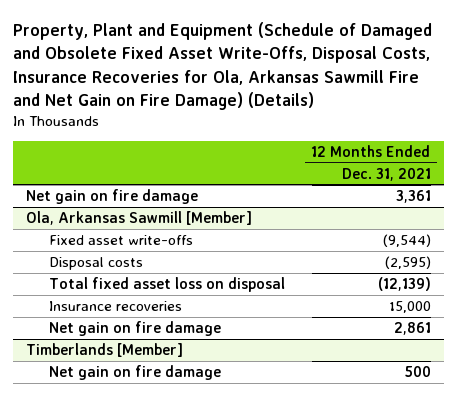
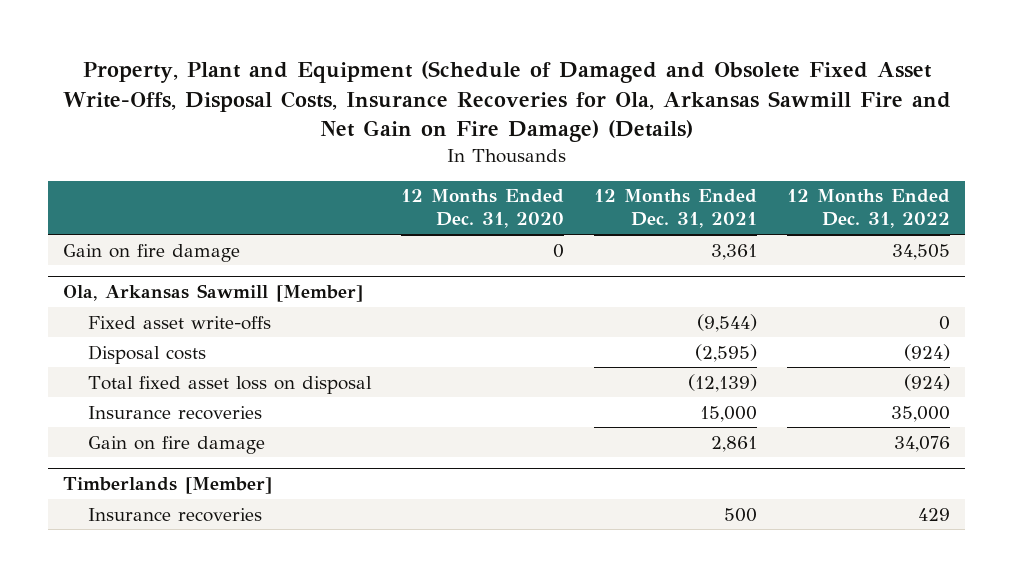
none -> [401,189,565,229] 12 Months Ended Dec. 31, 2020
none -> [787,189,951,229] 12 Months Ended Dec. 31, 2022
[26,188,199,204] Net gain on fire damage -> [62,243,240,262] Gain on fire damage
[48,320,221,336] Net gain on fire damage -> [88,435,266,454] Gain on fire damage
[48,364,221,380] Net gain on fire damage -> none
none -> [88,507,263,522] Insurance recoveries

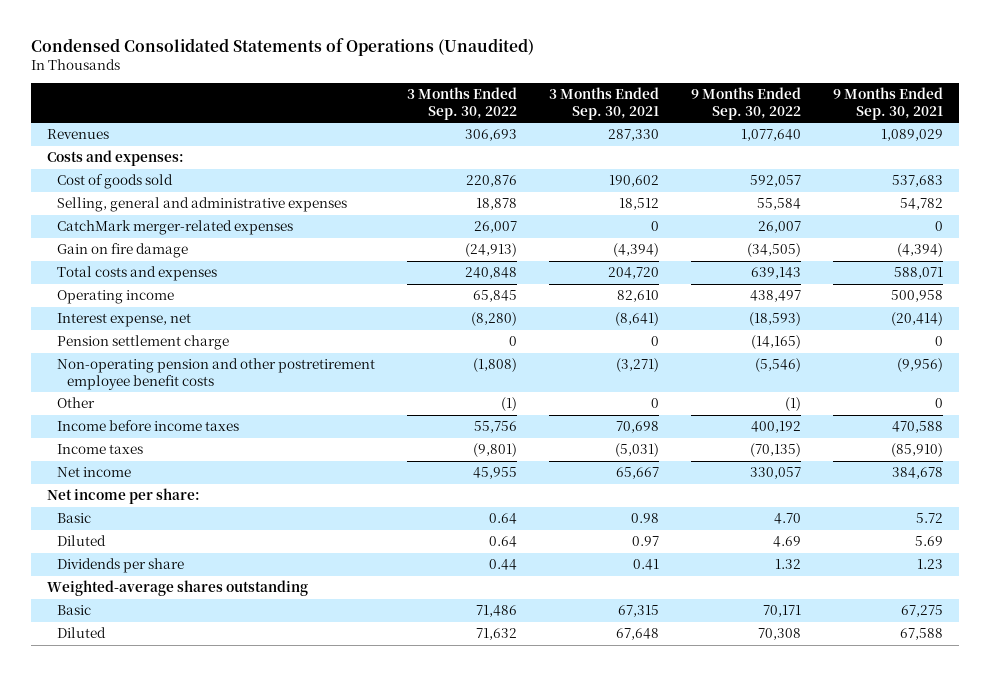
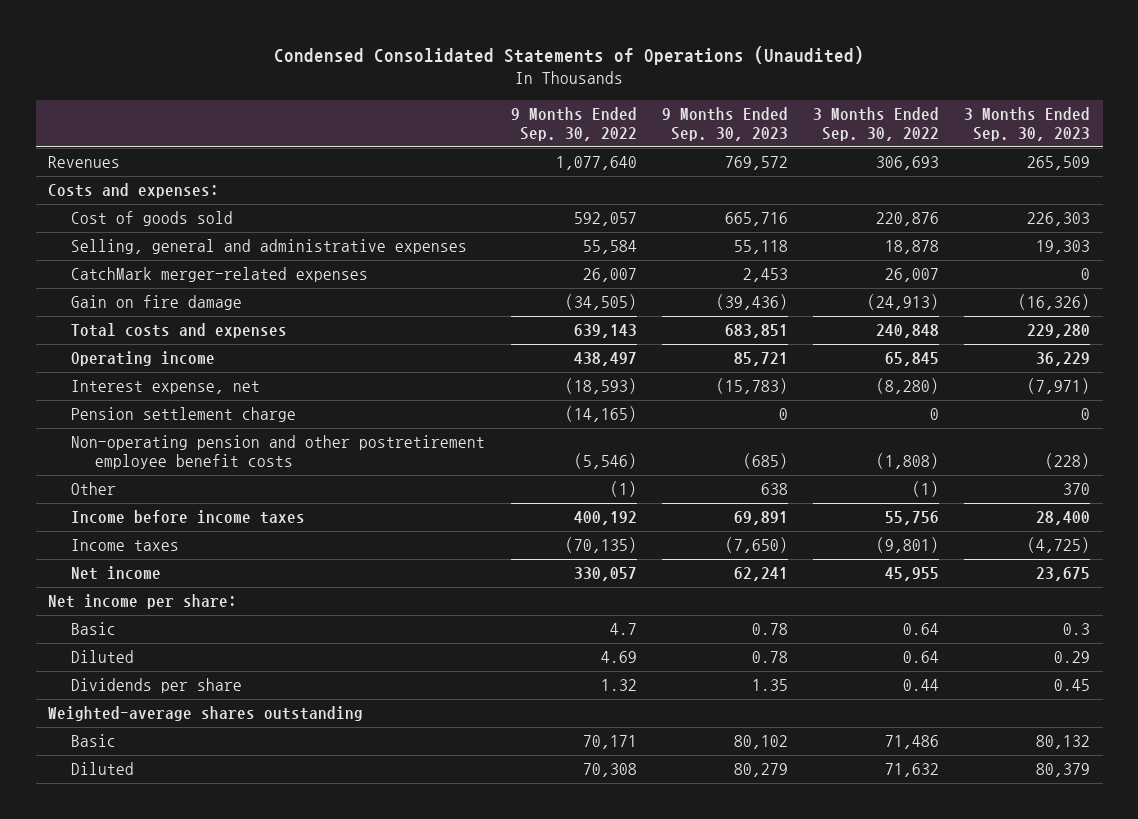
[548,87,659,120] 3 Months Ended Sep. 30, 2021 -> none
[832,87,943,120] 9 Months Ended Sep. 30, 2021 -> none
none -> [661,106,788,141] 9 Months Ended Sep. 30, 2023
none -> [963,106,1090,141] 3 Months Ended Sep. 30, 2023
[773,513,801,525] 4.70 -> [609,623,637,636] 4.7

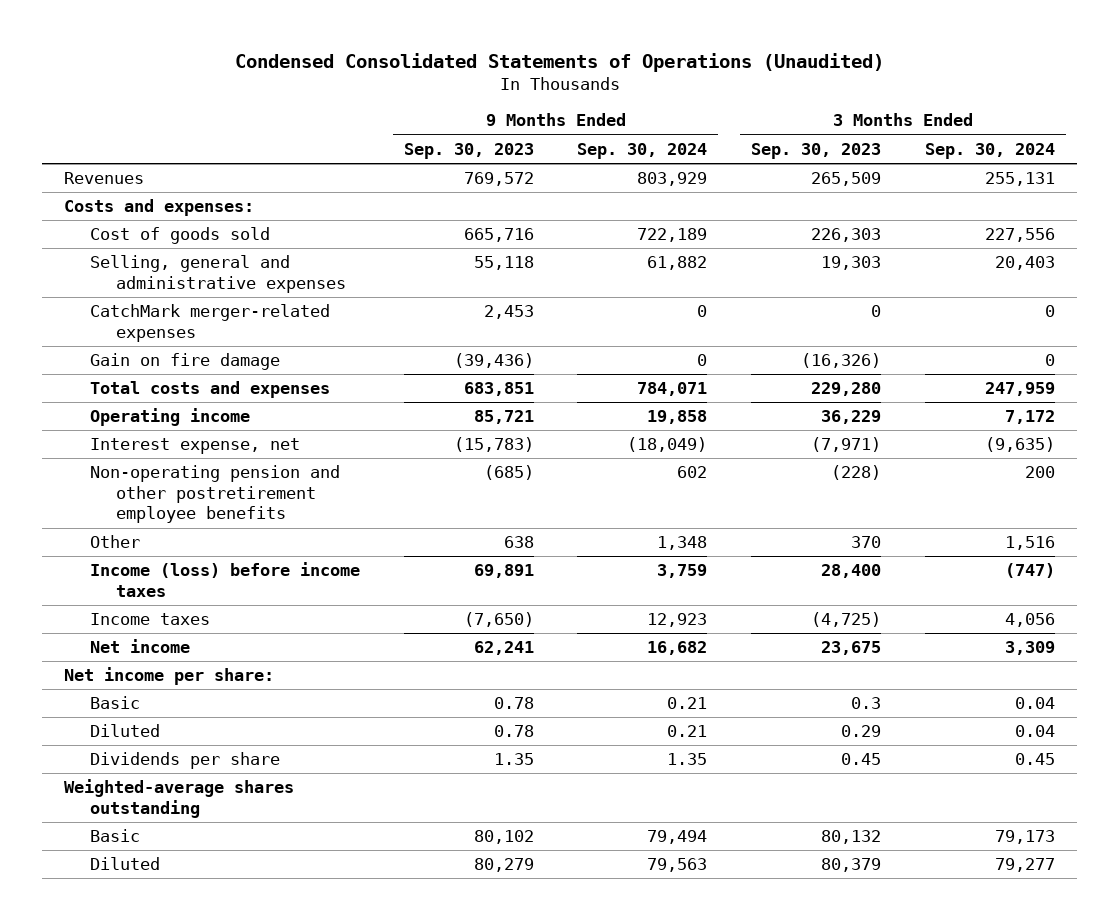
[510,106,637,141] 9 Months Ended Sep. 30, 2022 -> none
[812,106,939,141] 3 Months Ended Sep. 30, 2022 -> none
none -> [577,142,708,159] Sep. 30, 2024
none -> [924,142,1055,159] Sep. 30, 2024
[71,407,297,423] Pension settlement charge -> none
[71,435,486,470] Non-operating pension and other postretirement employee benefit costs -> [90,465,341,524] Non-operating pension and other postretirement employee benefits
[71,510,306,525] Income before income taxes -> [90,562,361,597] Income (loss) before income taxes

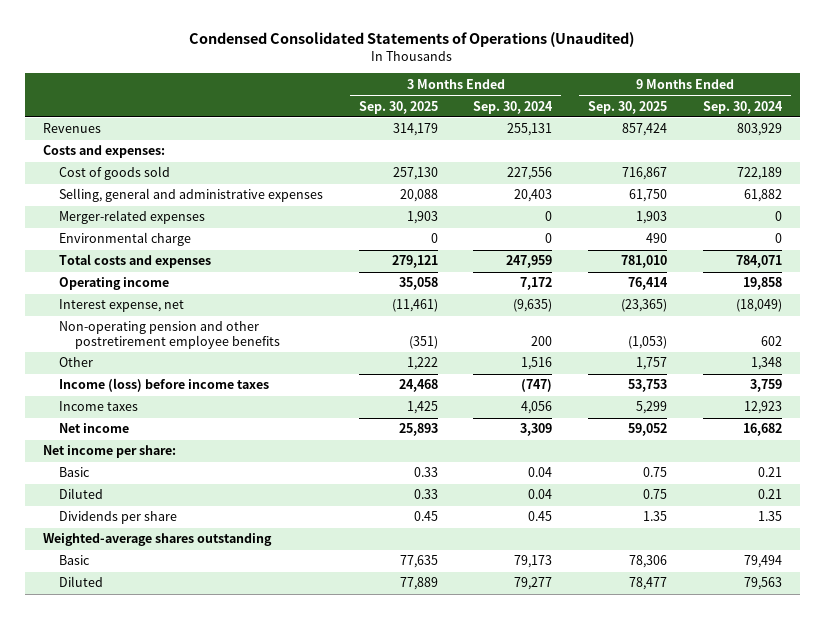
[403,142,534,159] Sep. 30, 2023 -> none
[751,142,882,159] Sep. 30, 2023 -> none
none -> [358,100,438,114] Sep. 30, 2025
none -> [588,100,668,114] Sep. 30, 2025
[90,353,281,371] Gain on fire damage -> none
[90,304,331,342] CatchMark merger-related expenses -> [59,210,206,225] Merger-related expenses
none -> [59,232,192,247] Environmental charge

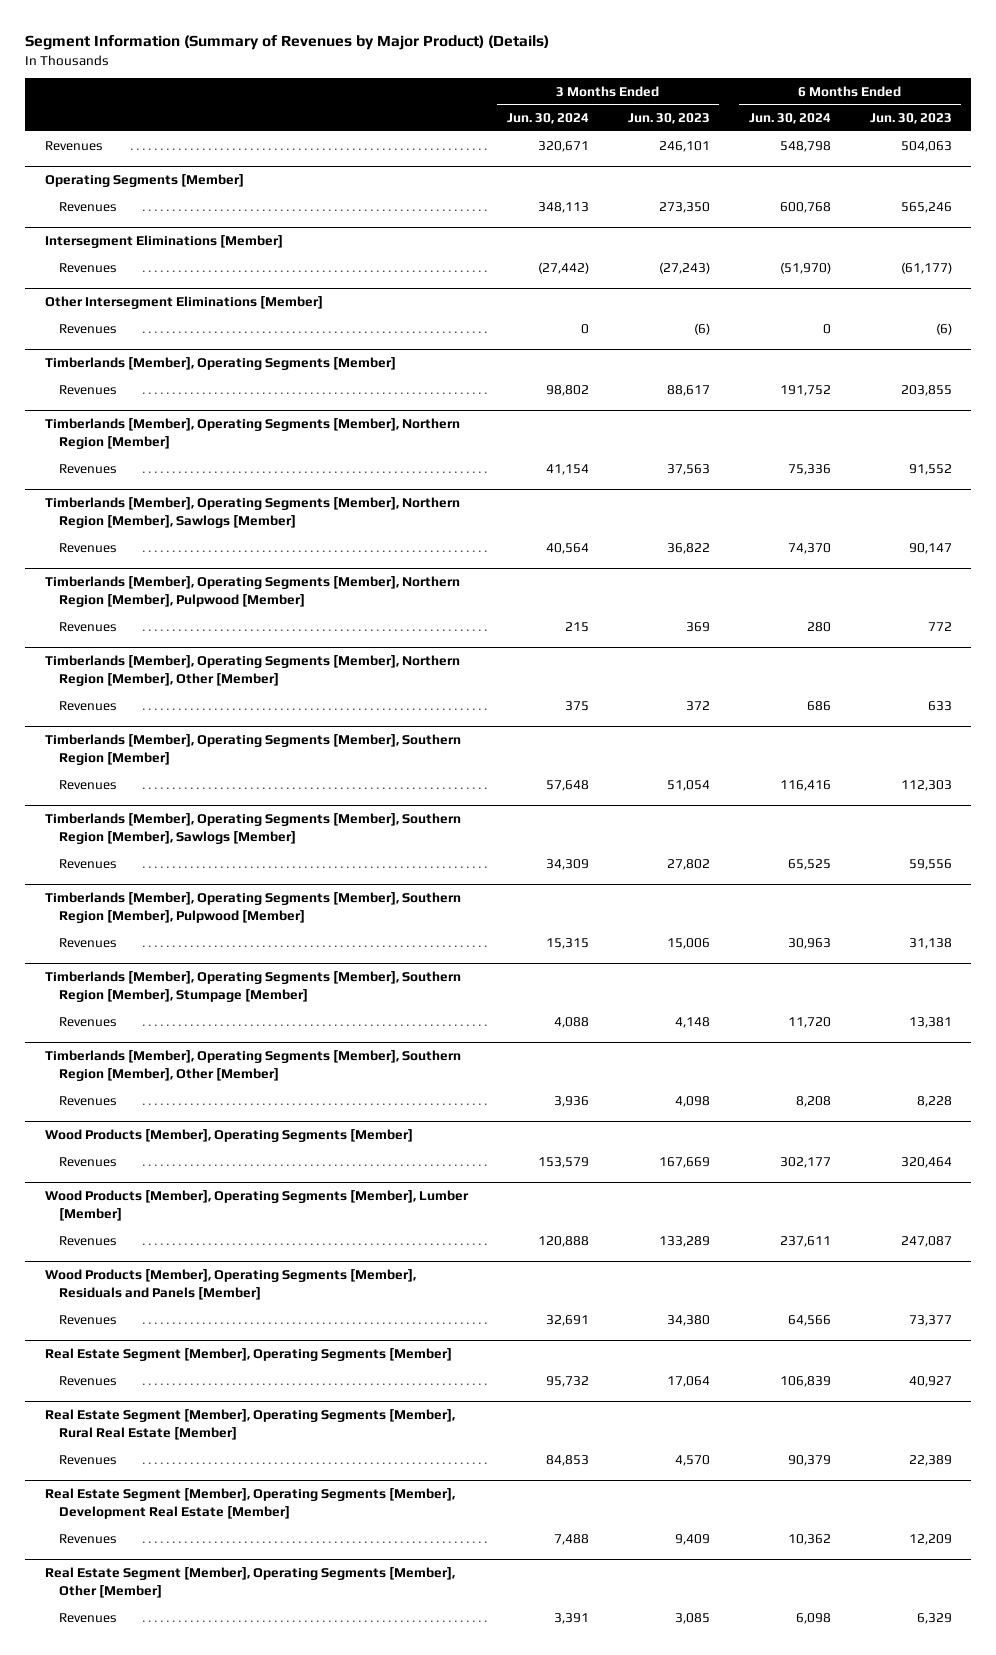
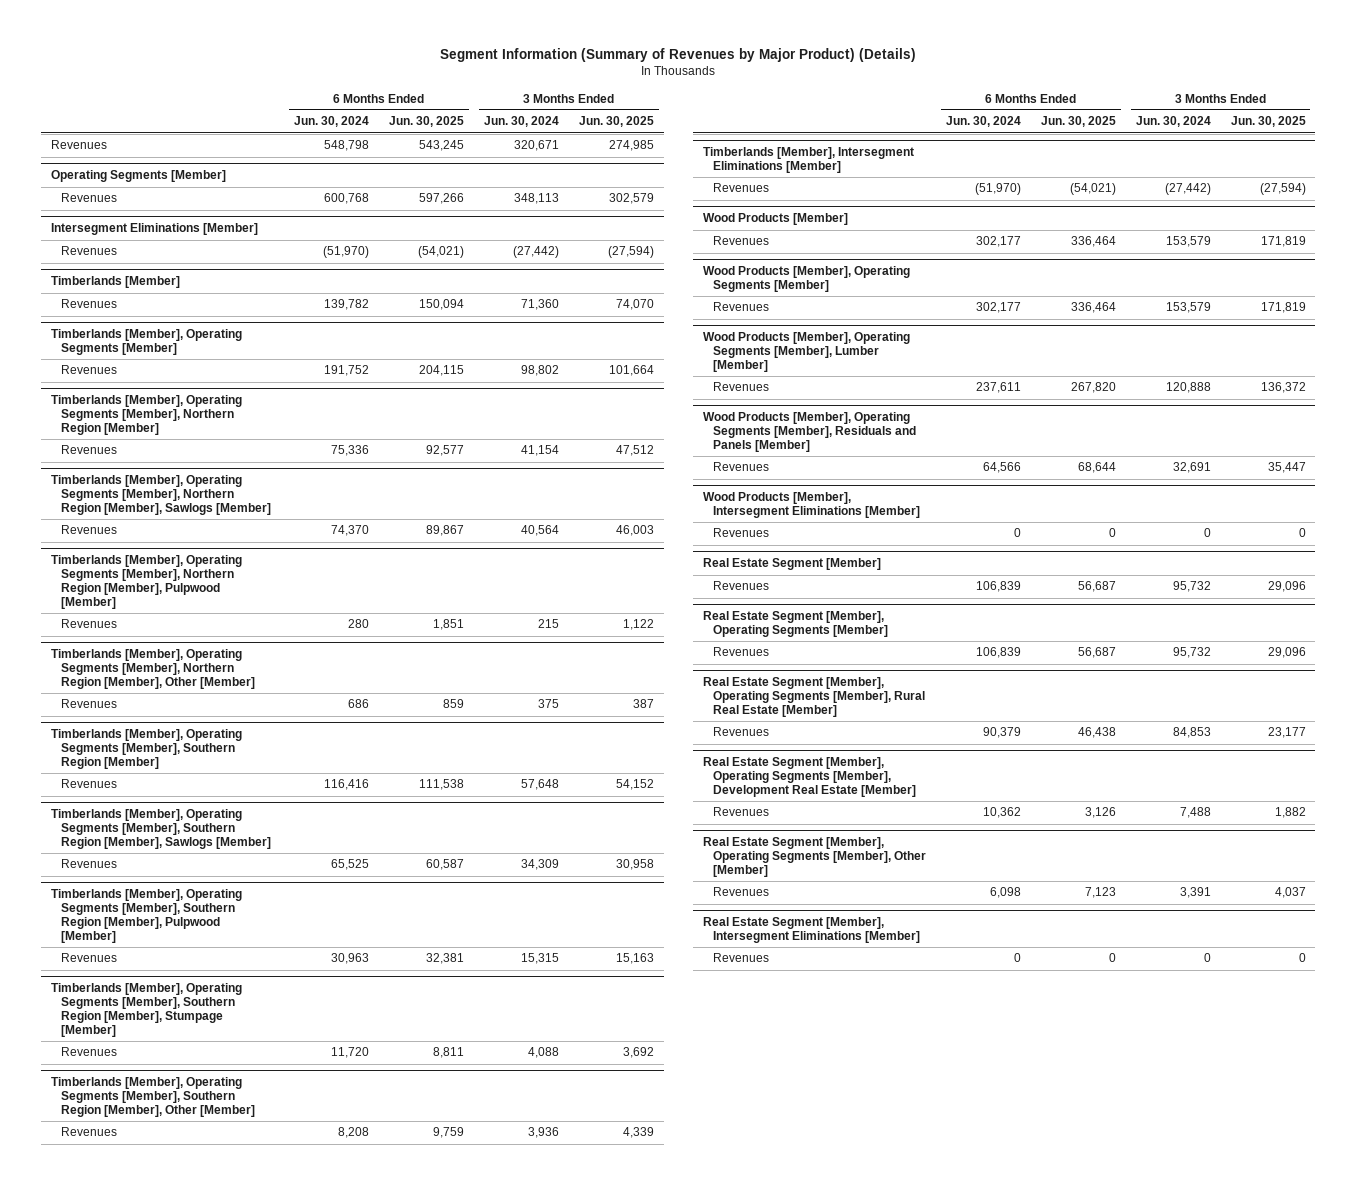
[627,113,710,125] Jun. 30, 2023 -> none
[869,113,952,125] Jun. 30, 2023 -> none
none -> [389,116,465,128] Jun. 30, 2025
none -> [578,116,654,128] Jun. 30, 2025
[44,296,323,310] Other Intersegment Eliminations [Member] -> none
none -> [51,276,181,289] Timberlands [Member]
[580,323,589,334] 0 -> [520,299,559,311] 71,360
[822,323,831,334] 0 -> [324,299,370,311] 139,782
none -> [702,147,914,174] Timberlands [Member], Intersegment Eliminations [Member]
none -> [713,183,770,193] Revenues
none -> [702,213,848,226] Wood Products [Member]
none -> [713,236,770,246] Revenues
none -> [702,492,921,519] Wood Products [Member], Intersegment Eliminations [Member]
none -> [713,528,770,538] Revenues
none -> [702,558,881,571] Real Estate Segment [Member]
none -> [713,581,770,591] Revenues
none -> [702,917,921,944] Real Estate Segment [Member], Intersegment Eliminations [Member]
none -> [713,953,770,963] Revenues

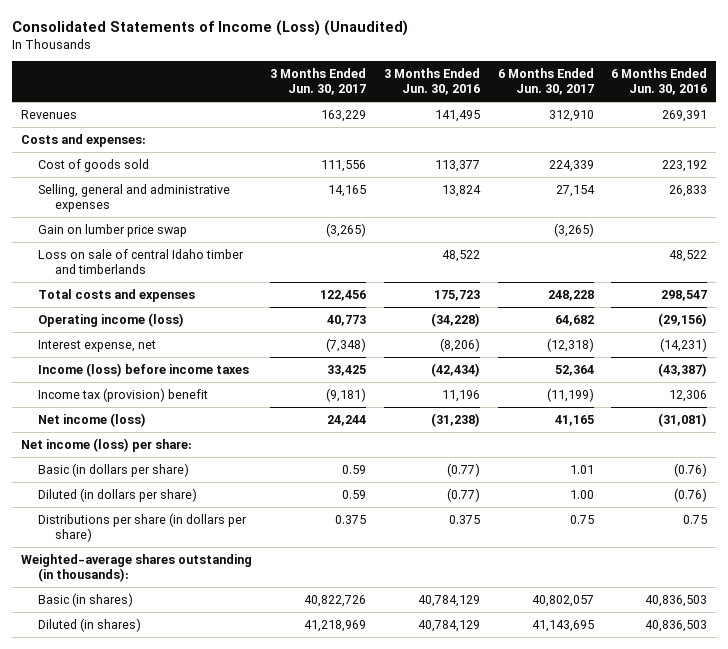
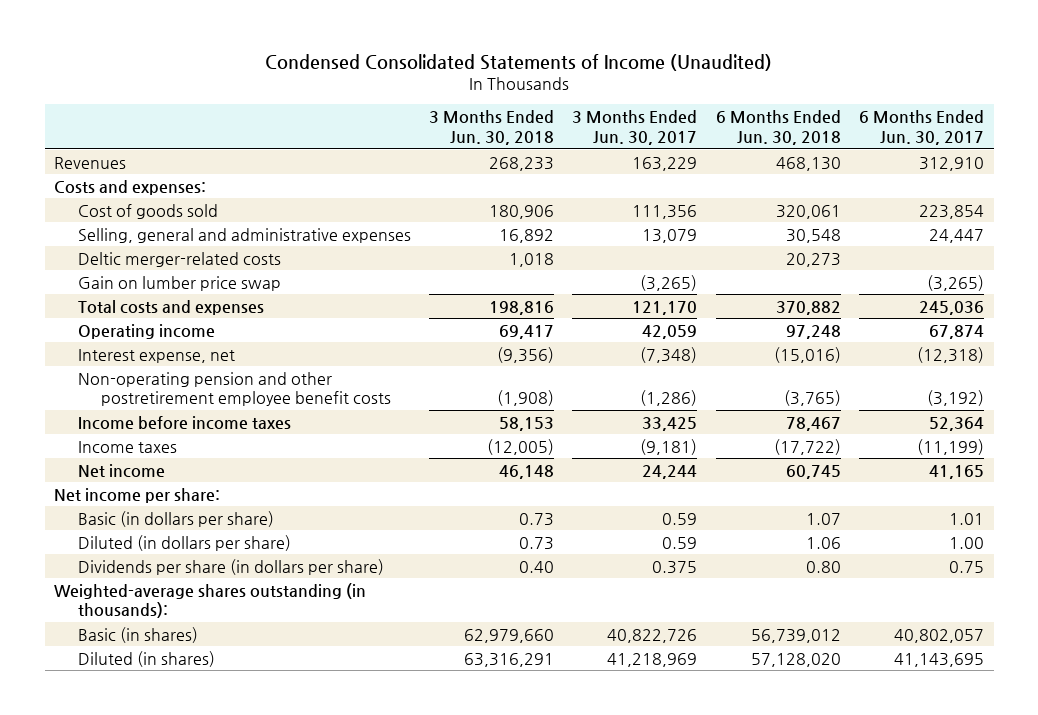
[12,19,409,36] Consolidated Statements of Income (Loss) (Unaudited) -> [265,54,773,72] Condensed Consolidated Statements of Income (Unaudited)
[383,67,480,96] 3 Months Ended Jun. 30, 2016 -> none
[611,67,708,96] 6 Months Ended Jun. 30, 2016 -> none
none -> [428,109,554,145] 3 Months Ended Jun. 30, 2018
none -> [715,109,841,145] 6 Months Ended Jun. 30, 2018
[320,159,366,172] 111,556 -> [632,204,698,219] 111,356
[548,159,594,172] 224,339 -> [919,204,985,219] 223,854
[327,184,366,197] 14,165 -> [642,228,698,243] 13,079
[555,184,595,197] 27,154 -> [929,228,985,243] 24,447
none -> [77,251,281,267] Deltic merger-related costs
[38,248,245,275] Loss on sale of central Idaho timber and timberlands -> none
[319,289,366,301] 122,456 -> [632,300,698,315] 121,170
[547,289,594,301] 248,228 -> [919,300,985,315] 245,036
[38,312,185,327] Operating income (loss) -> [77,323,215,339] Operating income
[326,314,366,326] 40,773 -> [642,324,698,339] 42,059
[554,314,594,326] 64,682 -> [929,324,985,339] 67,874
none -> [77,371,392,407] Non-operating pension and other postretirement employee benefit costs
[38,362,250,377] Income (loss) before income taxes -> [77,415,291,430] Income before income taxes
[38,387,209,402] Income tax (provision) benefit -> [77,440,177,453] Income taxes
[38,412,147,427] Net income (loss) -> [77,463,165,478] Net income
[20,437,192,452] Net income (loss) per share: -> [53,487,220,503] Net income per share:
[38,512,248,543] Distributions per share (in dollars per share) -> [77,558,384,575] Dividends per share (in dollars per share)

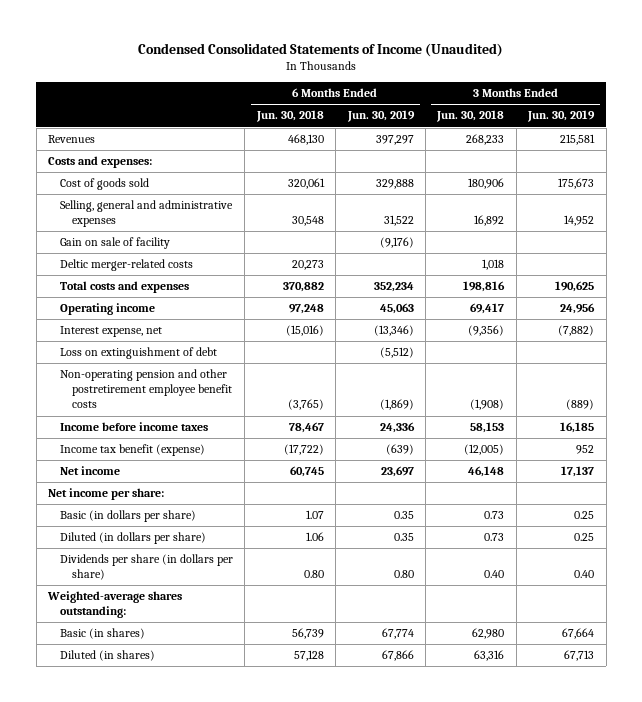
[572,109,698,145] 3 Months Ended Jun. 30, 2017 -> none
[859,109,985,145] 6 Months Ended Jun. 30, 2017 -> none
none -> [346,110,415,123] Jun. 30, 2019
none -> [527,110,596,123] Jun. 30, 2019
none -> [59,237,170,250] Gain on sale of facility
[77,275,281,291] Gain on lumber price swap -> none
none -> [59,347,217,360] Loss on extinguishment of debt
[77,440,177,453] Income taxes -> [59,444,205,457] Income tax benefit (expense)
[53,582,366,619] Weighted-average shares outstanding (in thousands): -> [46,591,182,619] Weighted-average shares outstanding:
[463,628,554,643] 62,979,660 -> [472,628,505,640] 62,980
[750,628,841,643] 56,739,012 -> [291,628,324,640] 56,739
[463,652,554,667] 63,316,291 -> [474,650,505,662] 63,316
[750,652,841,667] 57,128,020 -> [293,650,324,662] 57,128

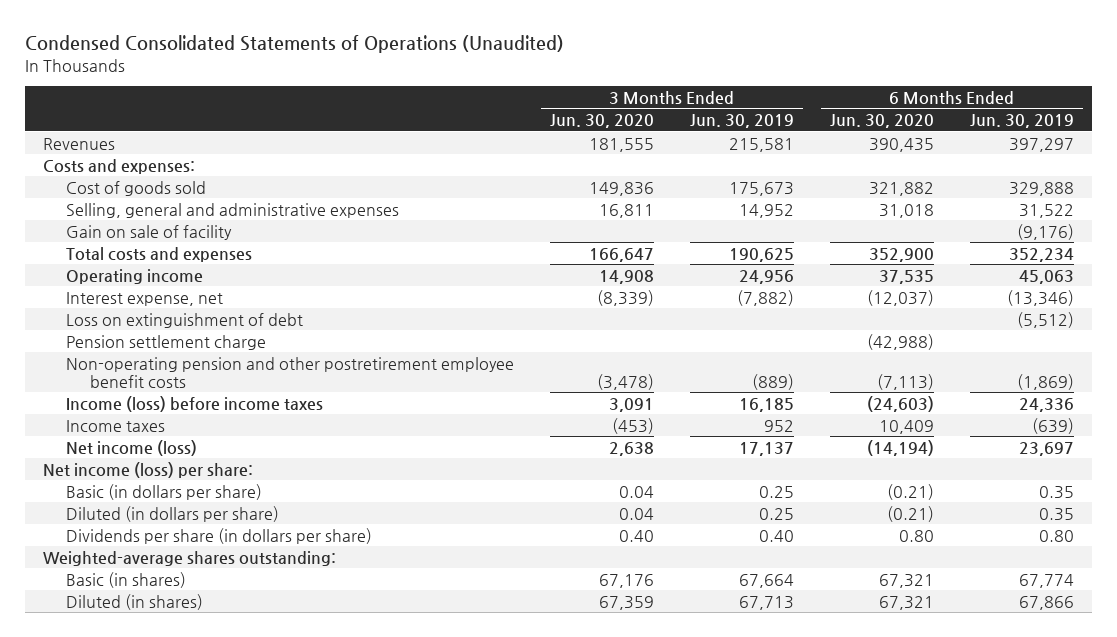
[138,43,504,58] Condensed Consolidated Statements of Income (Unaudited) -> [24,35,564,54] Condensed Consolidated Statements of Operations (Unaudited)
[255,110,324,123] Jun. 30, 2018 -> none
[436,110,505,123] Jun. 30, 2018 -> none
none -> [550,114,655,129] Jun. 30, 2020
none -> [830,114,935,129] Jun. 30, 2020
[59,259,193,272] Deltic merger-related costs -> none
none -> [66,334,267,350] Pension settlement charge
[59,422,208,432] Income before income taxes -> [66,395,324,412] Income (loss) before income taxes
[59,444,205,457] Income tax benefit (expense) -> [66,419,166,432] Income taxes
[59,466,120,476] Net income -> [66,439,198,456] Net income (loss)
[47,488,164,501] Net income per share: -> [42,461,253,478] Net income (loss) per share:

